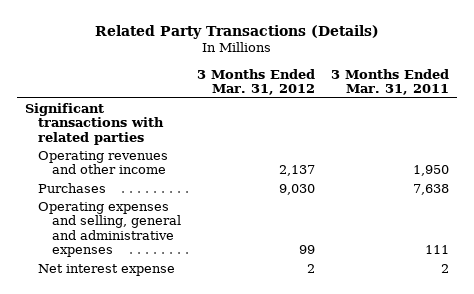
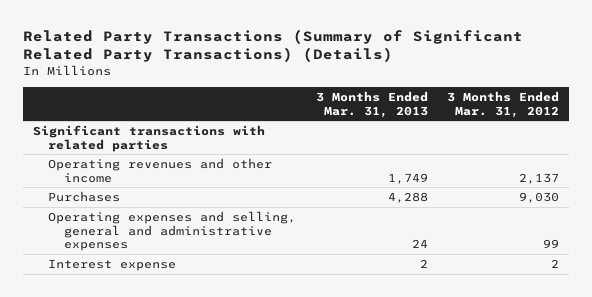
[94,24,379,39] Related Party Transactions (Details) -> [22,29,523,63] Related Party Transactions (Summary of Significant Related Party Transactions) (Details)
[330,68,449,95] 3 Months Ended Mar. 31, 2011 -> none
none -> [315,90,428,118] 3 Months Ended Mar. 31, 2013
[38,263,176,276] Net interest expense -> [48,258,177,271] Interest expense

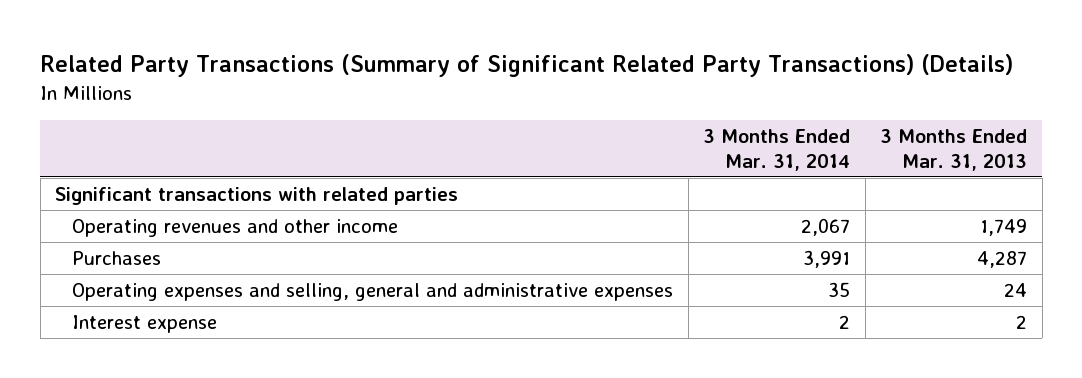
[447,90,560,118] 3 Months Ended Mar. 31, 2012 -> none
none -> [703,129,851,171] 3 Months Ended Mar. 31, 2014
[387,191,428,203] 4,288 -> [977,250,1028,268] 4,287

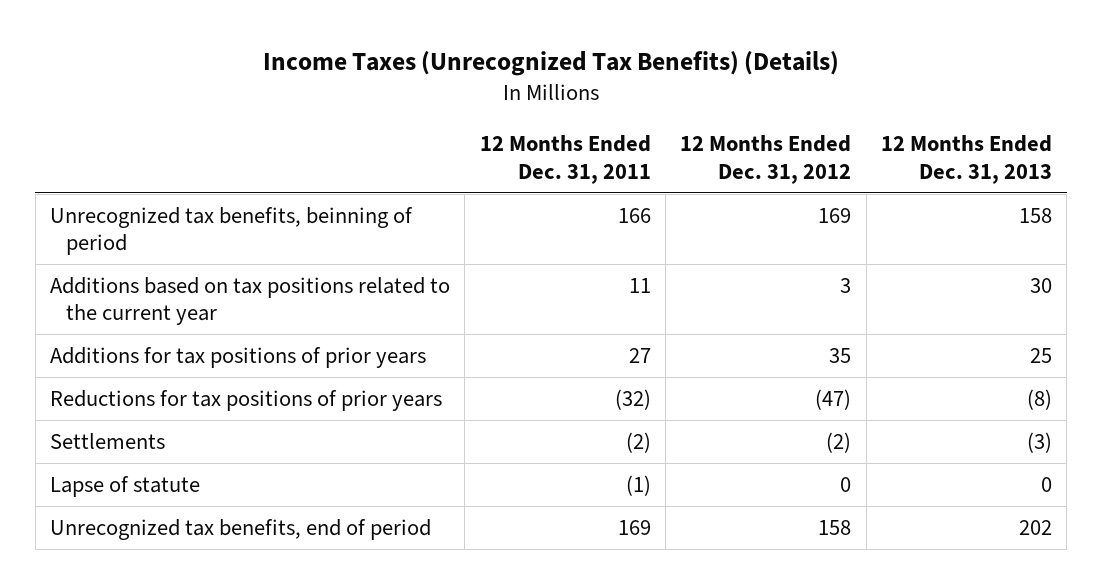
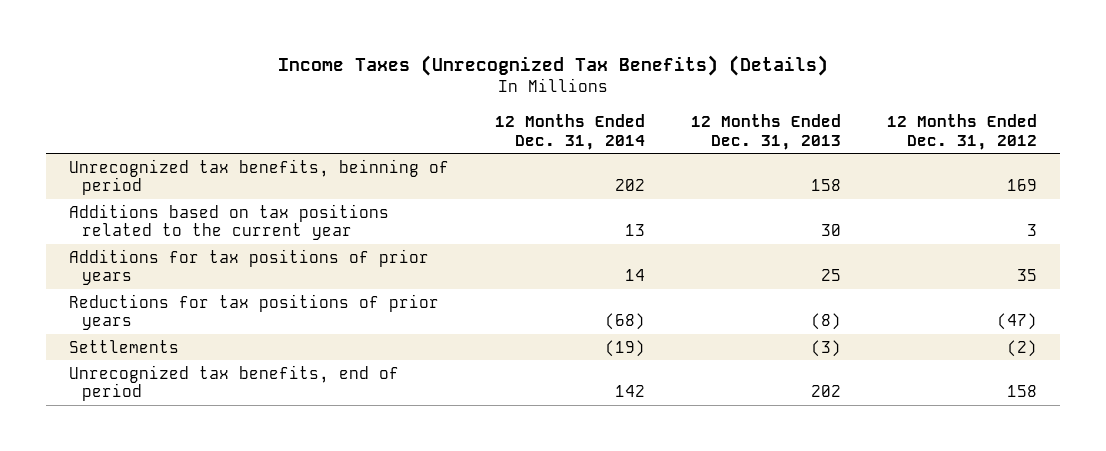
[479,135,651,184] 12 Months Ended Dec. 31, 2011 -> none
none -> [495,113,646,150] 12 Months Ended Dec. 31, 2014
[49,475,200,497] Lapse of statute -> none

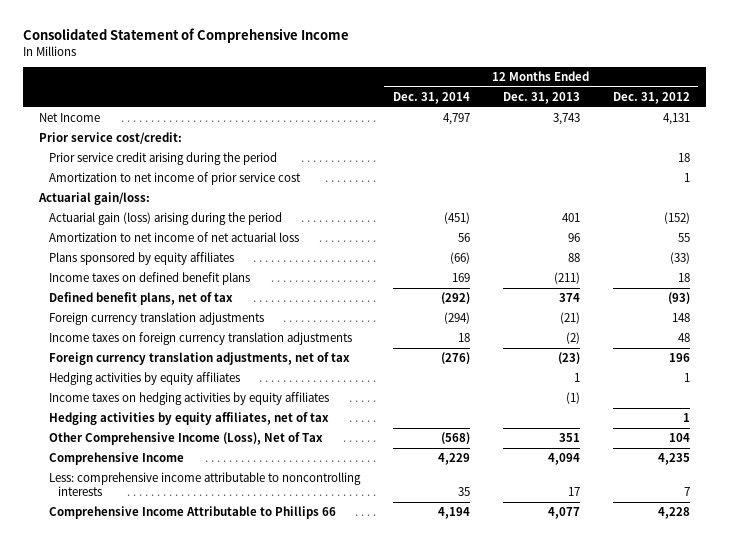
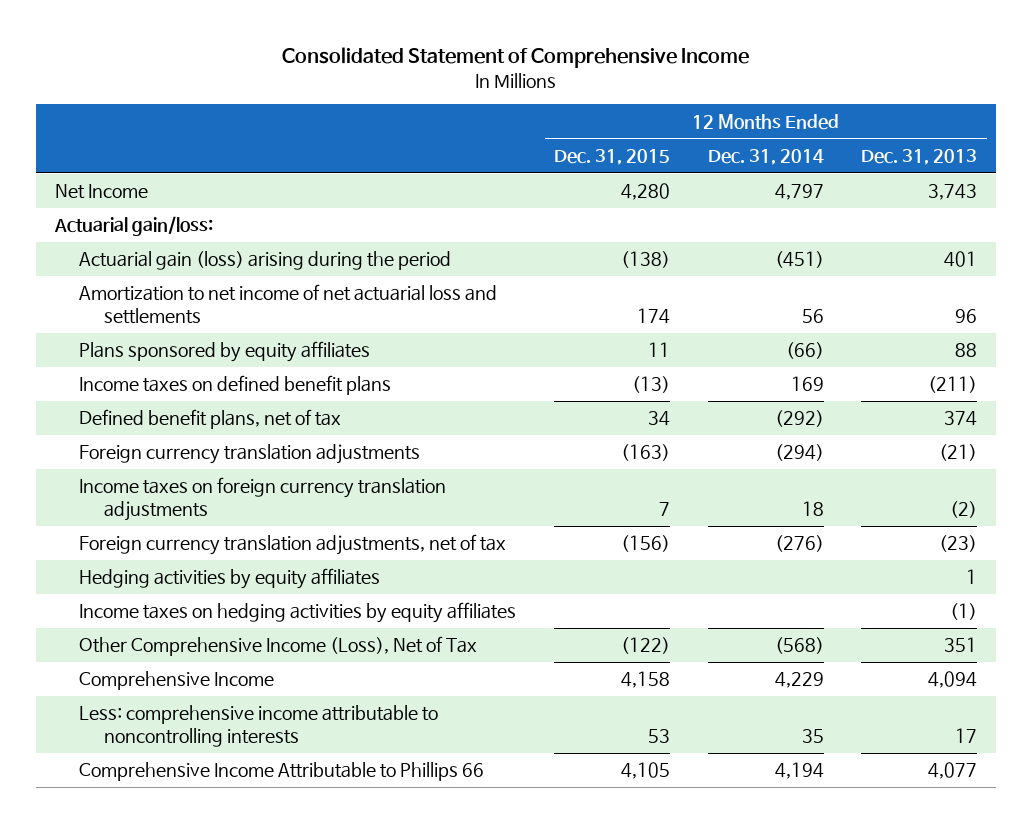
[612,91,690,104] Dec. 31, 2012 -> none
none -> [553,148,670,165] Dec. 31, 2015
[39,132,183,145] Prior service cost/credit: -> none
[48,152,277,166] Prior service credit arising during the period -> none
[48,172,301,186] Amortization to net income of prior service cost -> none
[48,232,299,243] Amortization to net income of net actuarial loss -> [79,284,498,325] Amortization to net income of net actuarial loss and settlements
[48,412,329,426] Hedging activities by equity affiliates, net of tax -> none

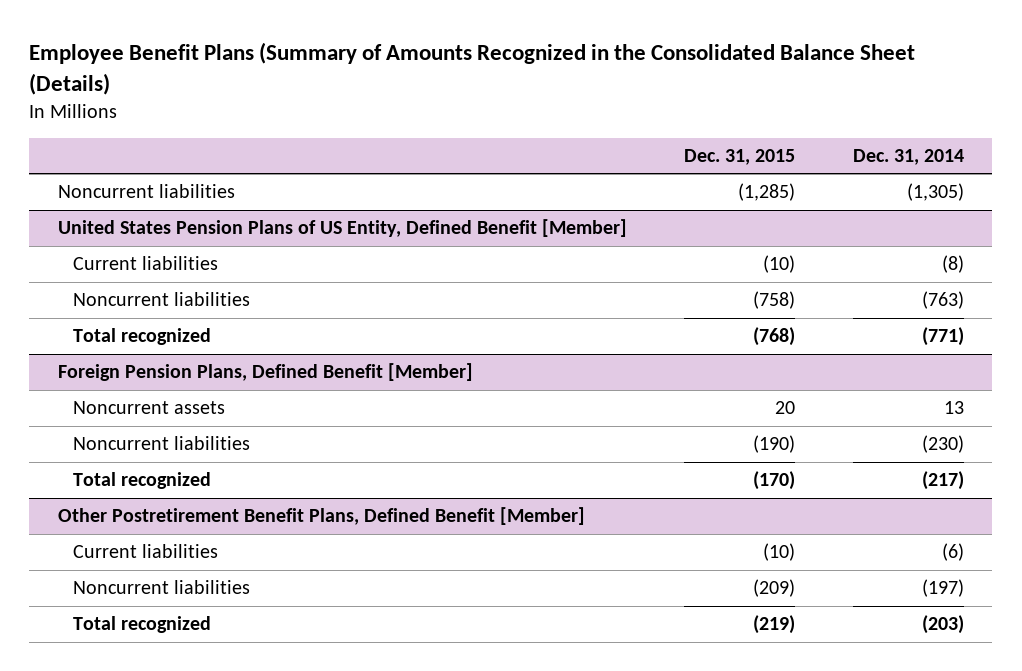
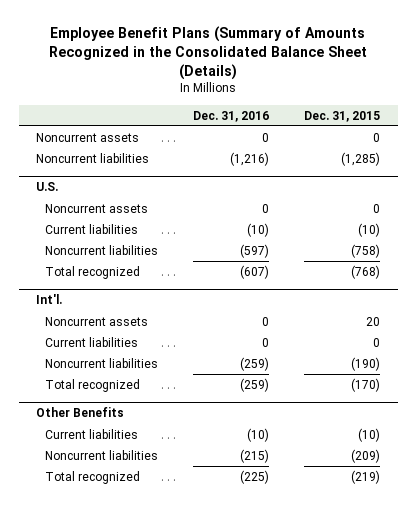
[852,148,964,165] Dec. 31, 2014 -> none
none -> [193,110,270,122] Dec. 31, 2016
none -> [36,133,140,143] Noncurrent assets
[57,219,627,238] United States Pension Plans of US Entity, Defined Benefit [Member] -> [36,182,59,192] U.S.
none -> [45,204,149,214] Noncurrent assets
[57,363,473,382] Foreign Pension Plans, Defined Benefit [Member] -> [36,294,63,305] Int'l.
none -> [45,337,139,348] Current liabilities
[57,507,585,526] Other Postretirement Benefit Plans, Defined Benefit [Member] -> [36,407,125,418] Other Benefits

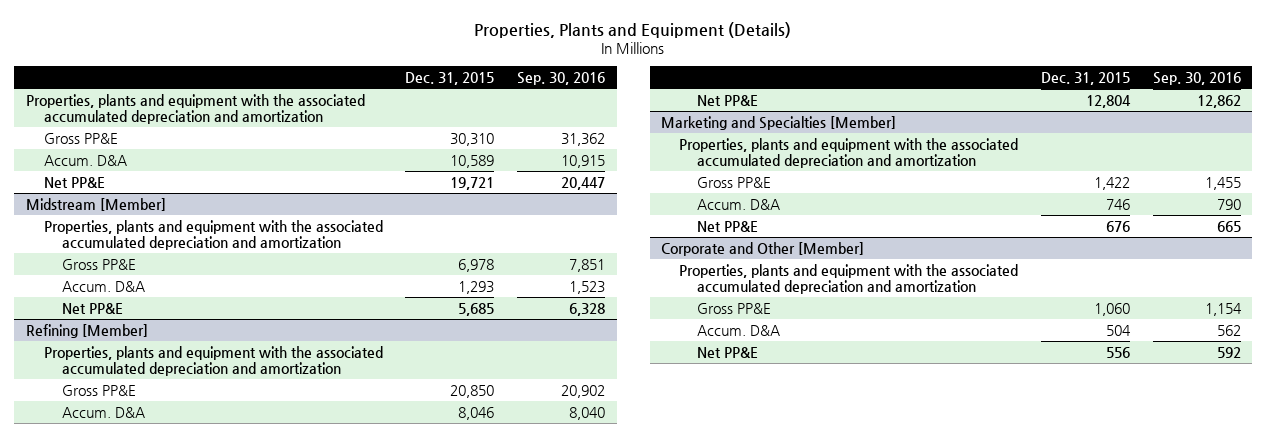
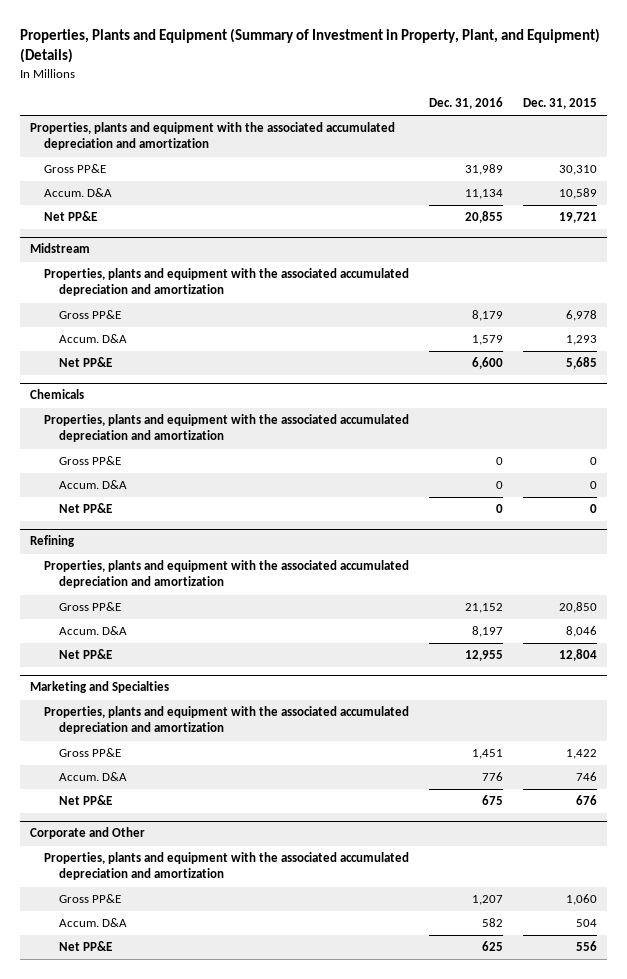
[474,22,792,39] Properties, Plants and Equipment (Details) -> [19,27,600,64] Properties, Plants and Equipment (Summary of Investment in Property, Plant, and Equipment) (Details)
[517,72,606,86] Sep. 30, 2016 -> none
none -> [429,96,504,109] Dec. 31, 2016
[25,197,166,211] Midstream [Member] -> [29,243,90,254] Midstream
[25,323,148,338] Refining [Member] -> none
none -> [29,389,84,400] Chemicals
none -> [58,456,121,466] Gross PP&E
none -> [58,480,127,490] Accum. D&A
none -> [58,503,112,514] Net PP&E
none -> [29,535,75,548] Refining
none -> [44,560,410,589] Properties, plants and equipment with the associated accumulated depreciation and amortization
[661,115,897,130] Marketing and Specialties [Member] -> [29,681,169,694] Marketing and Specialties
[661,241,865,256] Corporate and Other [Member] -> [29,827,145,840] Corporate and Other

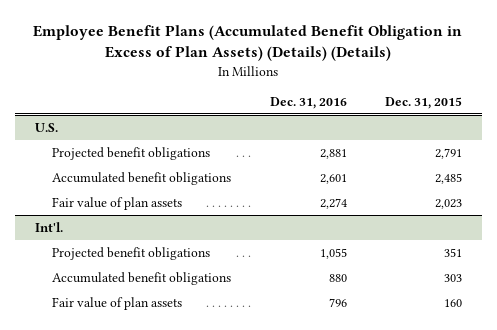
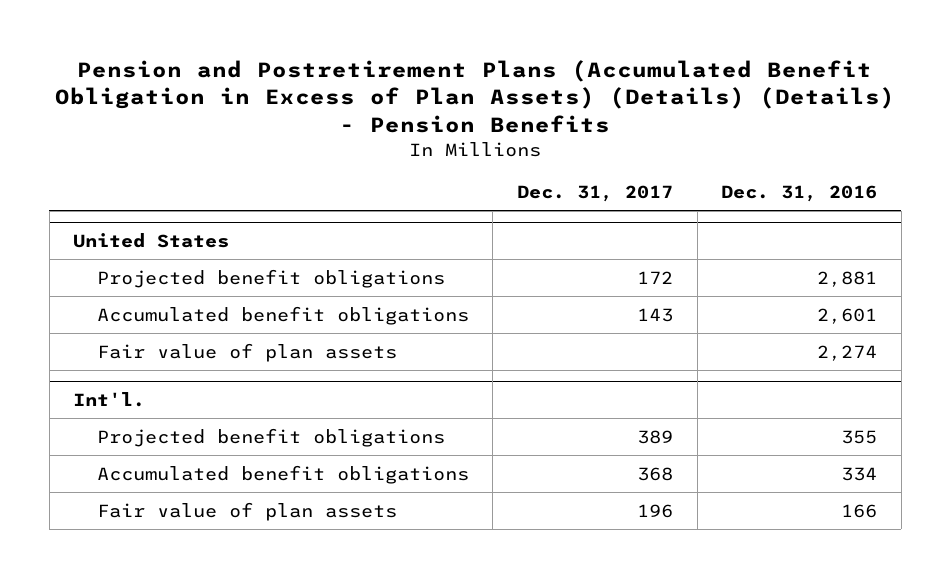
[33,25,463,62] Employee Benefit Plans (Accumulated Benefit Obligation in Excess of Plan Assets) (Details) (Details) -> [55,59,896,133] Pension and Postretirement Plans (Accumulated Benefit Obligation in Excess of Plan Assets) (Details) (Details) - Pension Benefits
[385,96,463,109] Dec. 31, 2015 -> none
none -> [517,185,674,203] Dec. 31, 2017
[34,122,58,132] U.S. -> none
none -> [73,232,230,248] United States
[319,247,347,259] 1,055 -> [841,429,878,444] 355
[328,273,347,282] 880 -> [841,466,878,481] 334
[328,297,347,307] 796 -> [841,503,878,518] 166

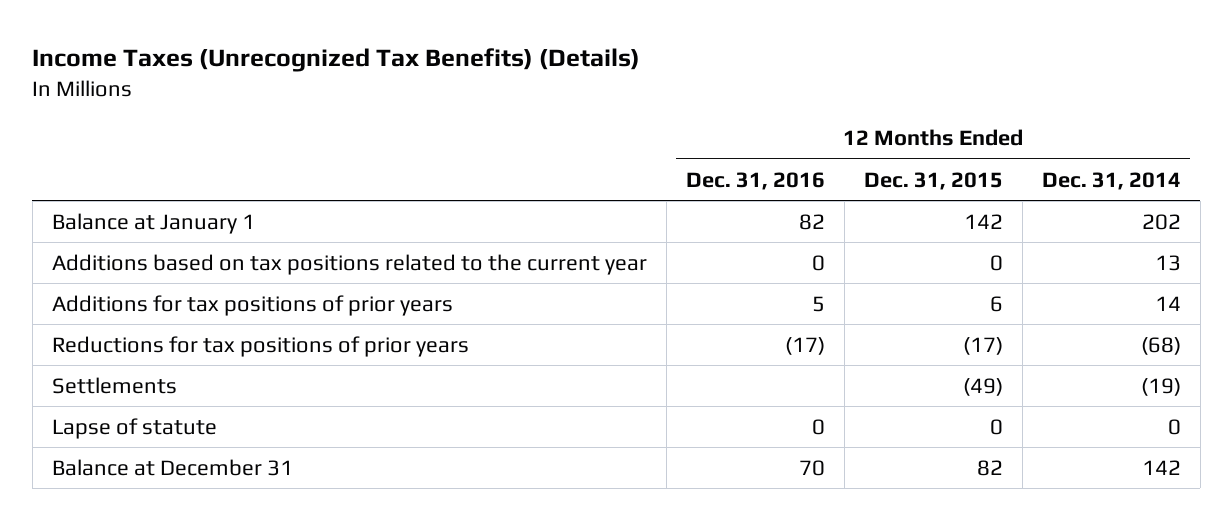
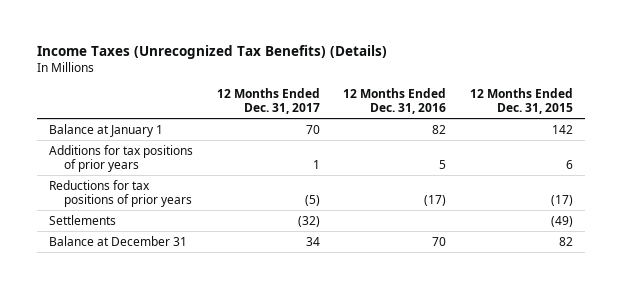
[1041,171,1181,190] Dec. 31, 2014 -> none
none -> [216,88,320,115] 12 Months Ended Dec. 31, 2017
[51,253,647,275] Additions based on tax positions related to the current year -> none
[51,417,217,439] Lapse of statute -> none

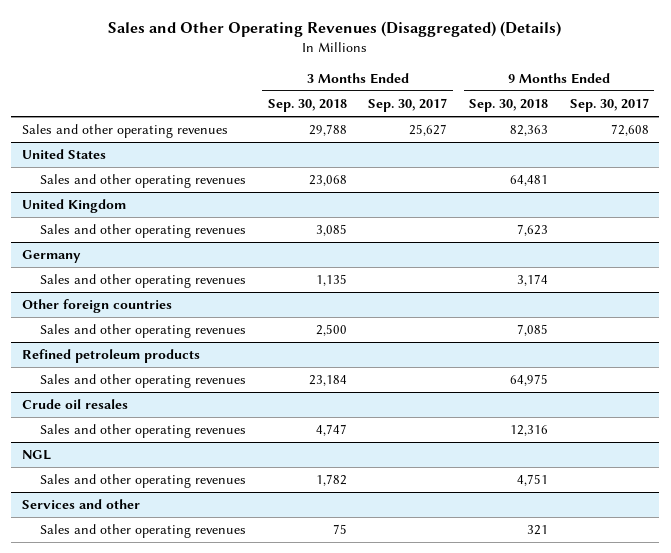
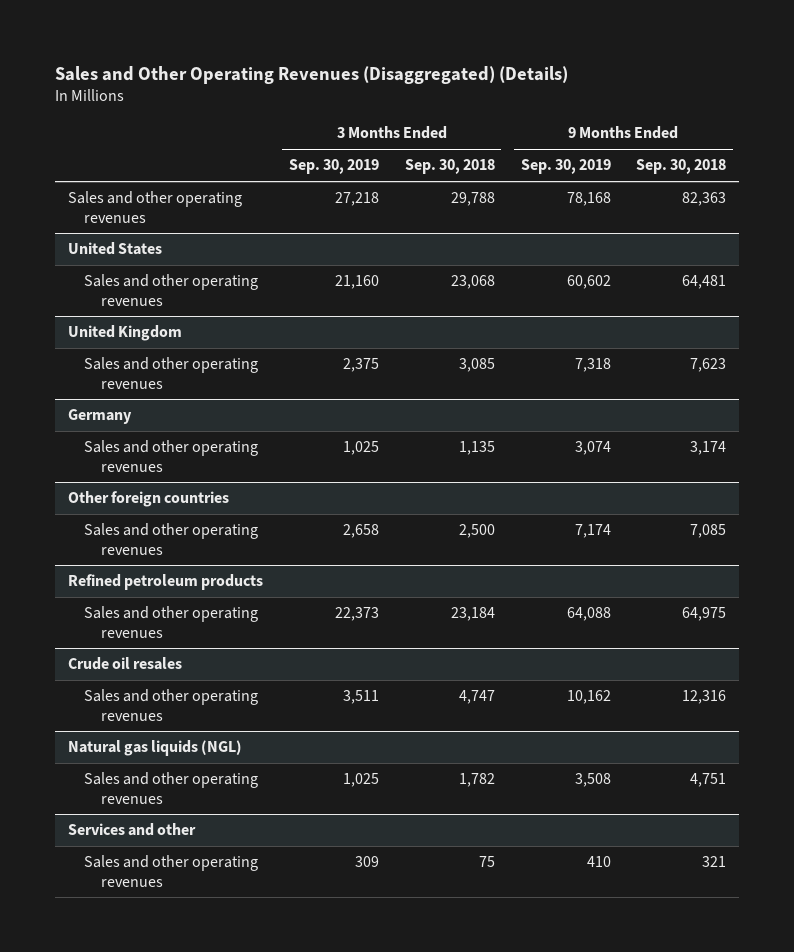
[368,98,448,113] Sep. 30, 2017 -> none
[569,98,649,113] Sep. 30, 2017 -> none
none -> [288,159,379,175] Sep. 30, 2019
none -> [520,159,611,175] Sep. 30, 2019
[22,450,52,461] NGL -> [67,740,242,757] Natural gas liquids (NGL)

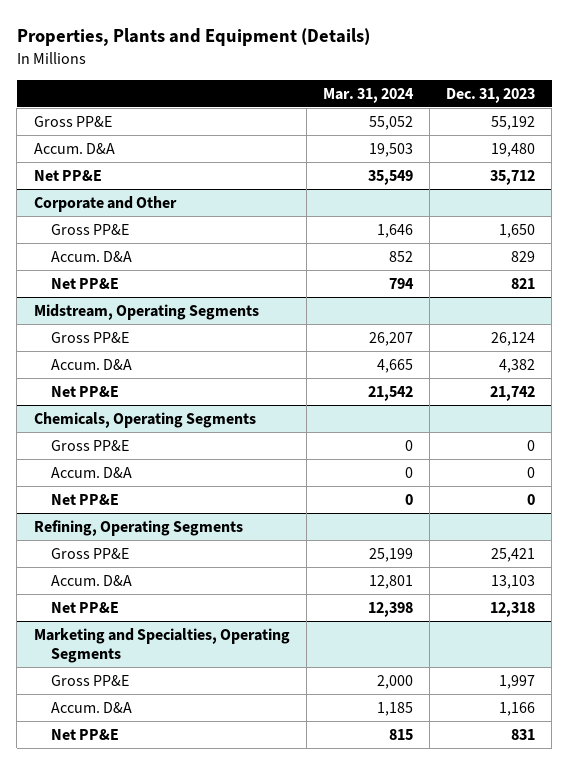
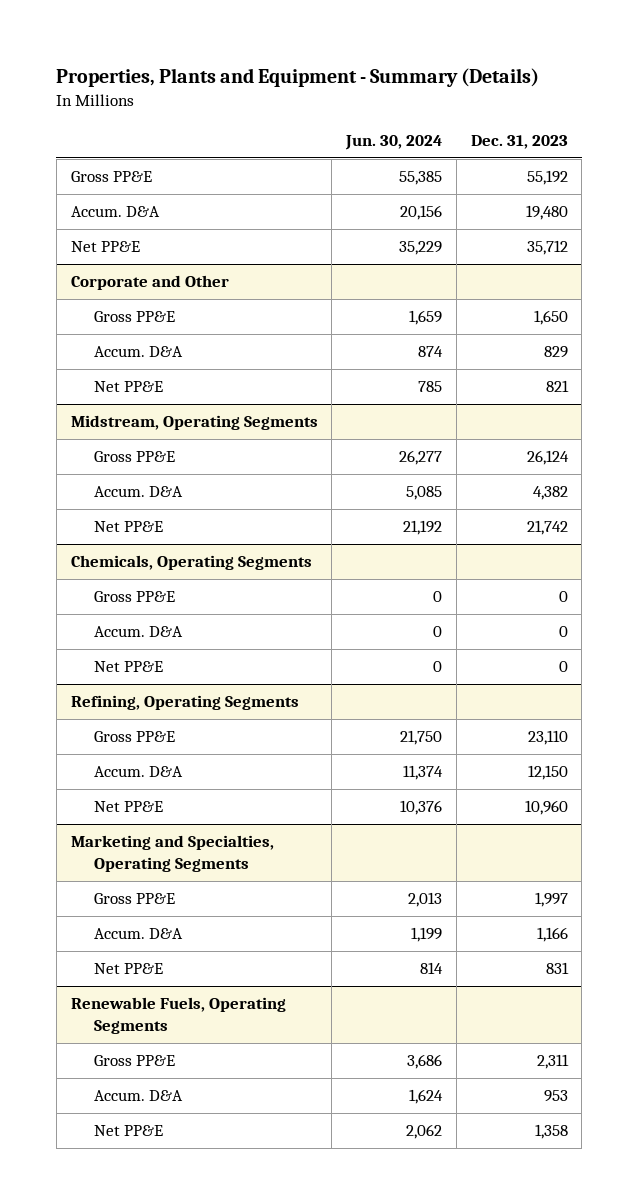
[16,27,370,46] Properties, Plants and Equipment (Details) -> [56,67,540,87] Properties, Plants and Equipment - Summary (Details)
[322,87,414,103] Mar. 31, 2024 -> none
none -> [345,135,443,151] Jun. 30, 2024
[491,547,536,562] 25,421 -> [527,730,568,746] 23,110
[491,574,536,589] 13,103 -> [527,765,568,781] 12,150
[490,601,536,617] 12,318 -> [524,800,568,816] 10,960
none -> [70,997,286,1034] Renewable Fuels, Operating Segments
none -> [94,1055,176,1067] Gross PP&E
none -> [94,1090,184,1102] Accum. D&A
none -> [94,1125,164,1137] Net PP&E

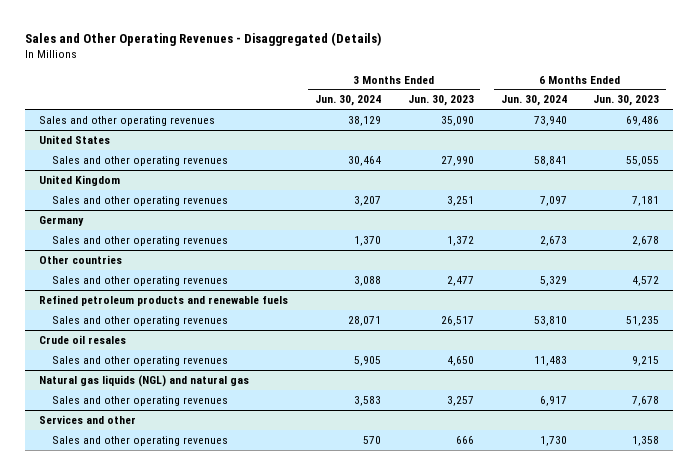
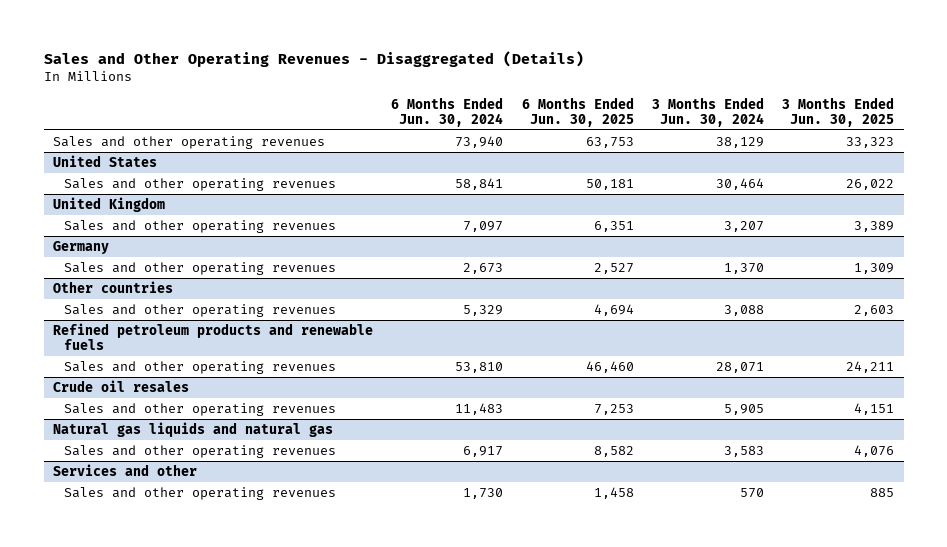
[407,95,474,107] Jun. 30, 2023 -> none
[593,95,660,107] Jun. 30, 2023 -> none
none -> [521,96,634,127] 6 Months Ended Jun. 30, 2025
none -> [782,96,895,127] 3 Months Ended Jun. 30, 2025
[38,374,249,387] Natural gas liquids (NGL) and natural gas -> [52,422,333,438] Natural gas liquids and natural gas

